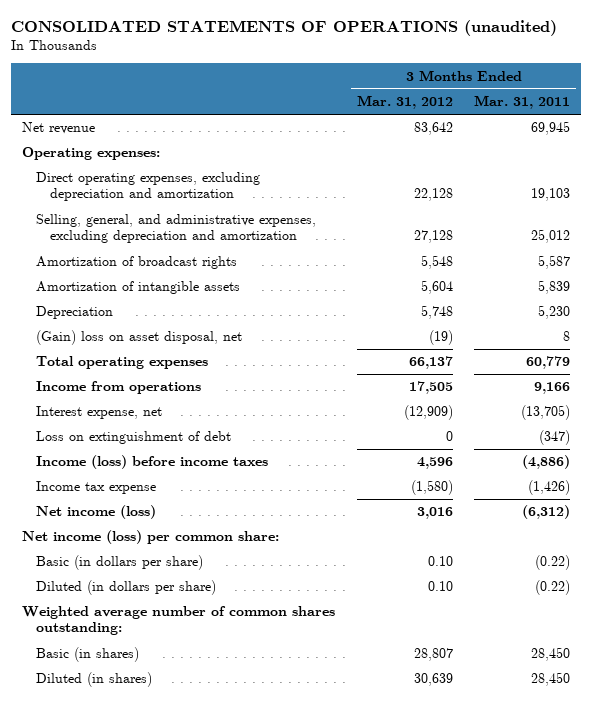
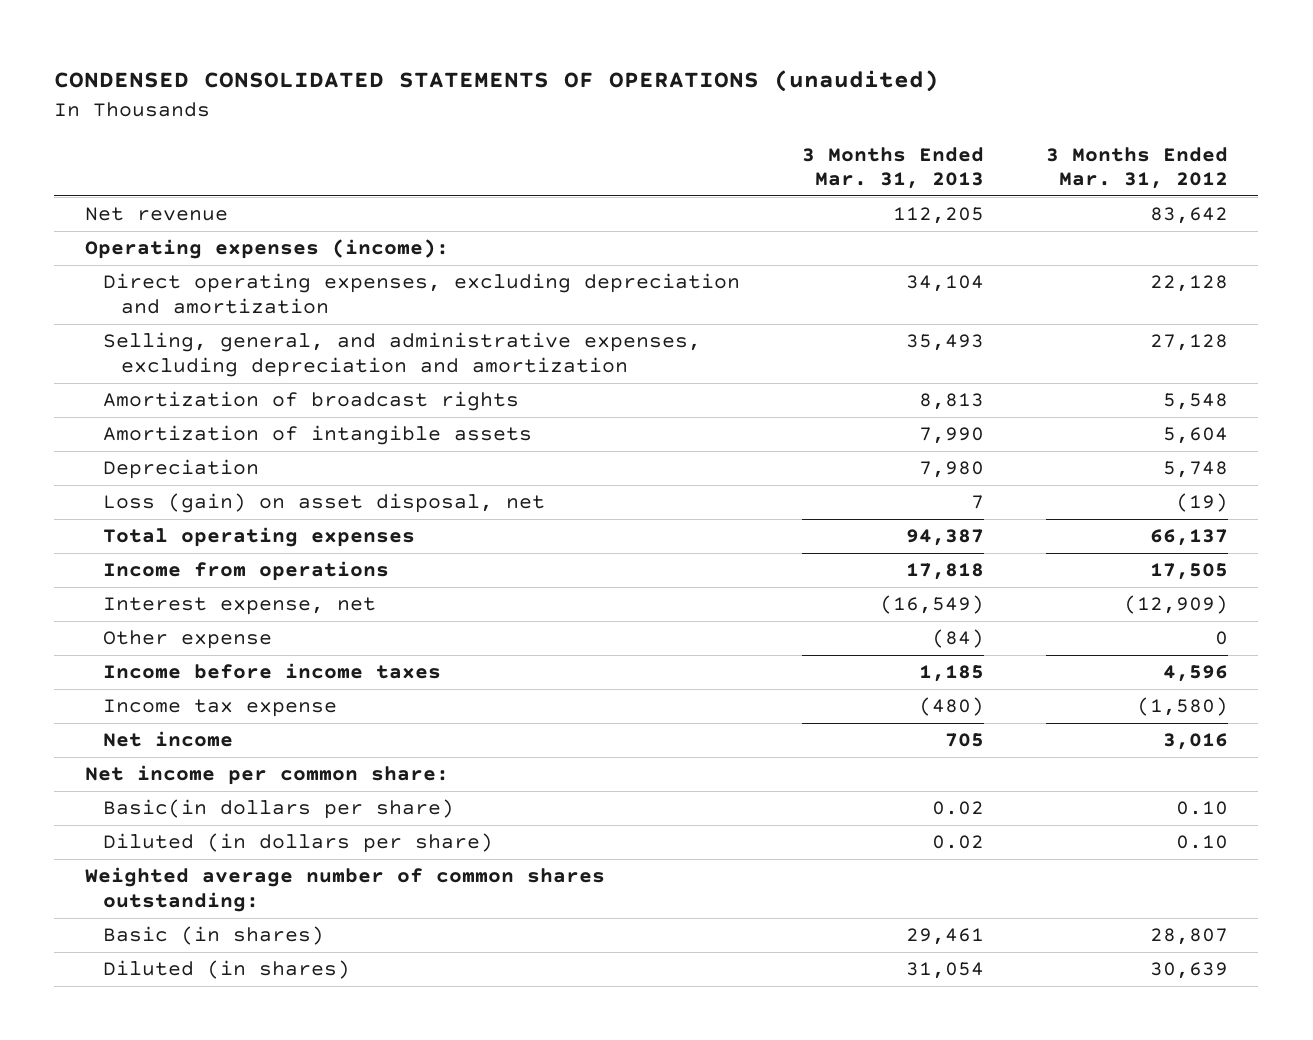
[10,19,557,36] CONSOLIDATED STATEMENTS OF OPERATIONS (unaudited) -> [54,70,940,93] CONDENSED CONSOLIDATED STATEMENTS OF OPERATIONS (unaudited)
[474,95,571,110] Mar. 31, 2011 -> none
none -> [801,146,984,190] 3 Months Ended Mar. 31, 2013
[21,147,160,161] Operating expenses: -> [85,239,450,260] Operating expenses (income):
[36,330,243,346] (Gain) loss on asset disposal, net -> [103,493,546,514] Loss (gain) on asset disposal, net
[36,431,232,445] Loss on extinguishment of debt -> none
none -> [103,630,273,650] Other expense
[36,455,269,470] Income (loss) before income taxes -> [103,663,442,680] Income before income taxes
[36,505,157,520] Net income (loss) -> [103,731,234,748] Net income
[21,530,279,545] Net income (loss) per common share: -> [85,765,450,786] Net income per common share:
[36,555,204,571] Basic (in dollars per share) -> [103,799,455,820] Basic(in dollars per share)

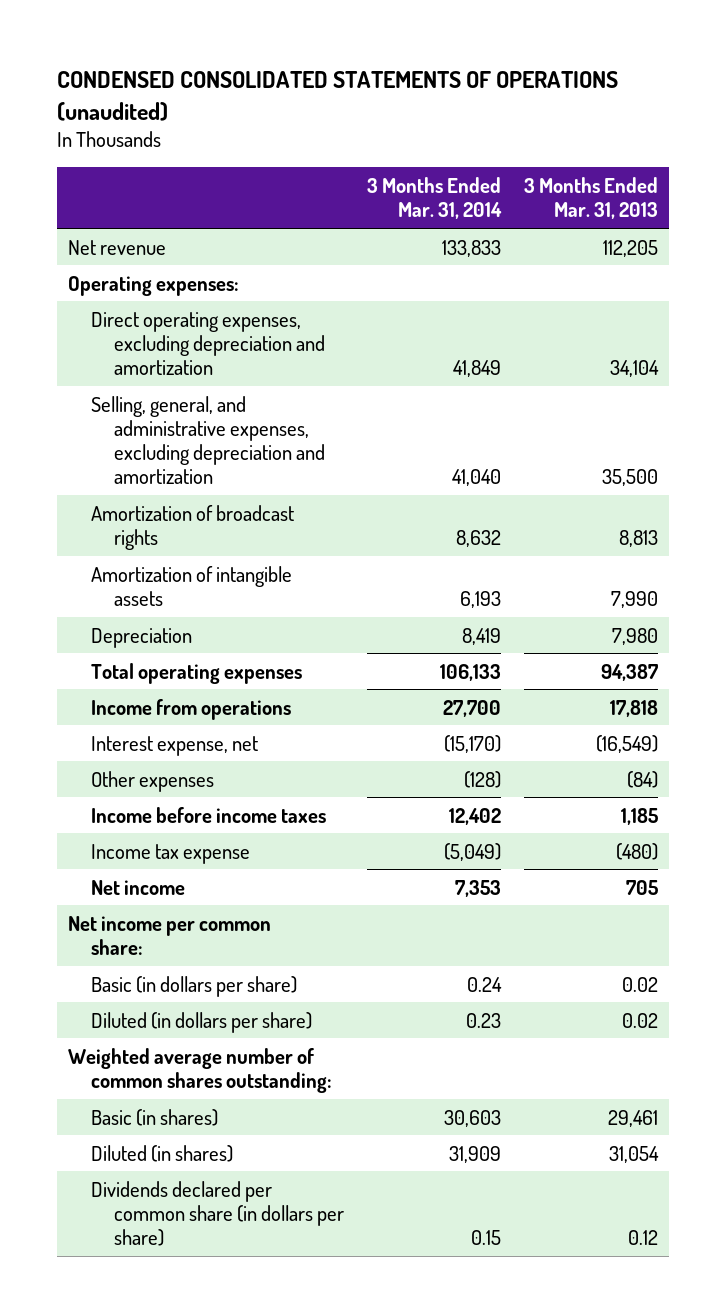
[1045,146,1228,190] 3 Months Ended Mar. 31, 2012 -> none
none -> [366,177,502,220] 3 Months Ended Mar. 31, 2014
[85,239,450,260] Operating expenses (income): -> [68,275,240,296] Operating expenses:
[905,334,984,352] 35,493 -> [601,469,658,487] 35,500
[103,493,546,514] Loss (gain) on asset disposal, net -> none
[103,630,273,650] Other expense -> [91,770,215,792] Other expenses
[103,799,455,820] Basic(in dollars per share) -> [91,975,298,997] Basic (in dollars per share)
none -> [91,1180,345,1247] Dividends declared per common share (in dollars per share)

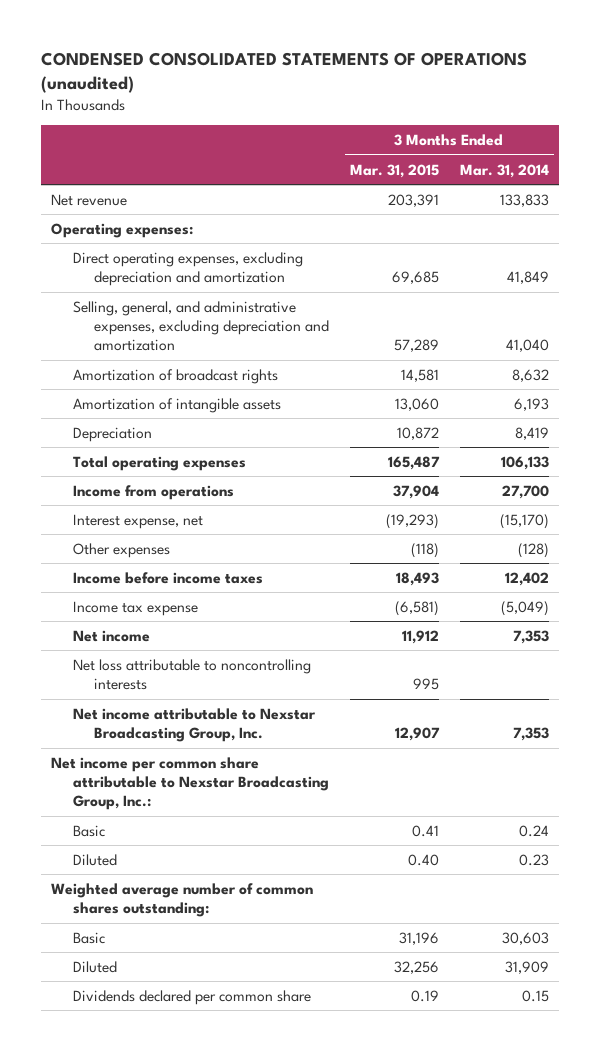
[523,177,658,220] 3 Months Ended Mar. 31, 2013 -> none
none -> [350,163,440,178] Mar. 31, 2015
none -> [72,658,311,690] Net loss attributable to noncontrolling interests
none -> [72,707,316,742] Net income attributable to Nexstar Broadcasting Group, Inc.
[68,915,272,955] Net income per common share: -> [51,756,329,811] Net income per common share attributable to Nexstar Broadcasting Group, Inc.:
[91,975,298,997] Basic (in dollars per share) -> [72,824,105,837] Basic
[91,1011,313,1033] Diluted (in dollars per share) -> [72,853,117,866] Diluted
[91,1108,219,1126] Basic (in shares) -> [72,931,105,944] Basic
[91,1144,234,1162] Diluted (in shares) -> [72,960,117,973] Diluted
[91,1180,345,1247] Dividends declared per common share (in dollars per share) -> [72,989,311,1005] Dividends declared per common share

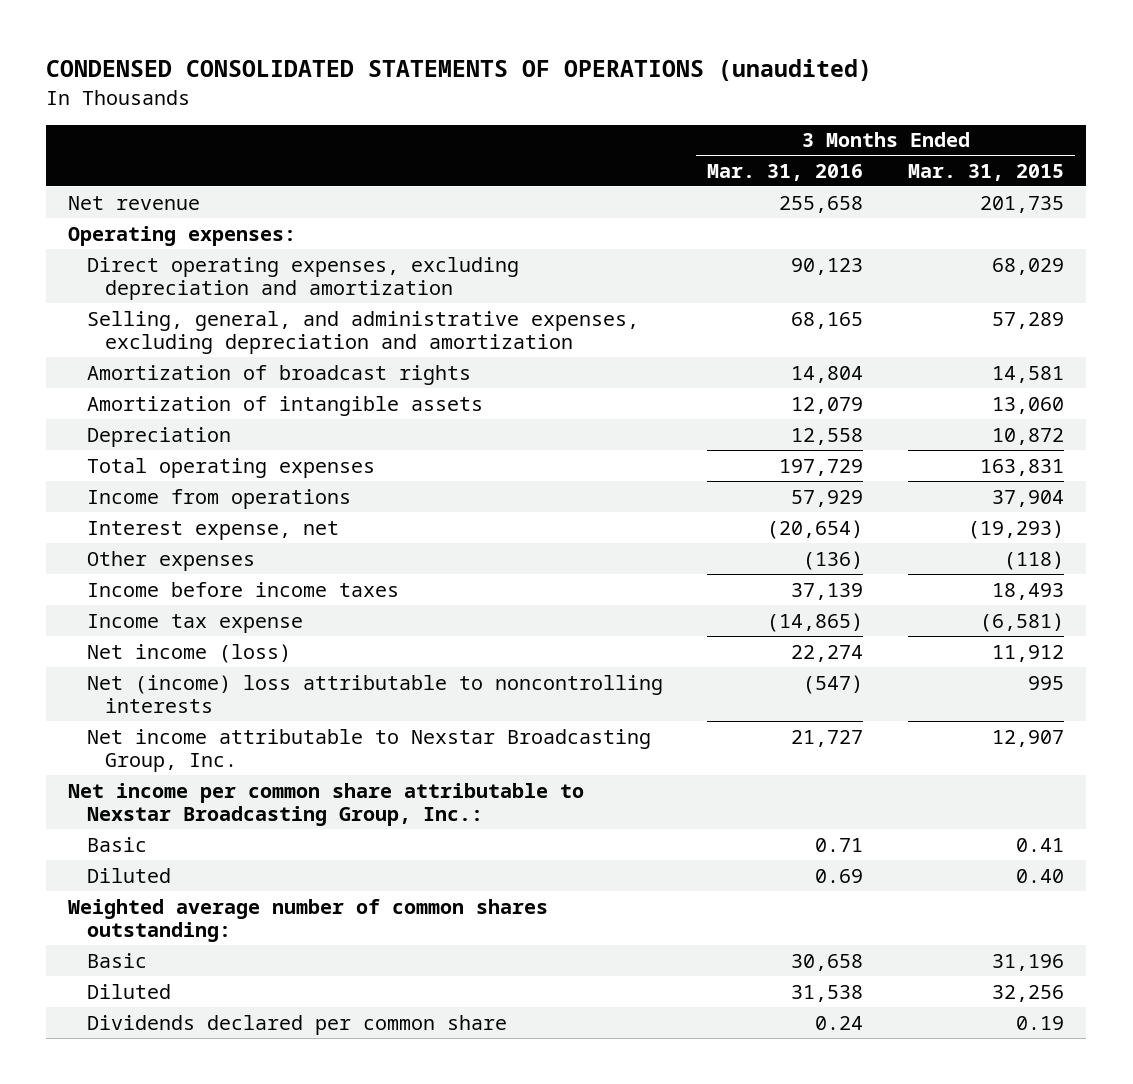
[459,163,549,178] Mar. 31, 2014 -> none
none -> [707,163,864,181] Mar. 31, 2016
[388,193,440,207] 203,391 -> [980,195,1065,213] 201,735
[392,270,440,284] 69,685 -> [992,257,1065,275] 68,029
[388,455,441,470] 165,487 -> [980,458,1065,476] 163,831
[72,629,150,642] Net income -> [86,643,291,663] Net income (loss)
[72,658,311,690] Net loss attributable to noncontrolling interests -> [86,674,663,714] Net (income) loss attributable to noncontrolling interests

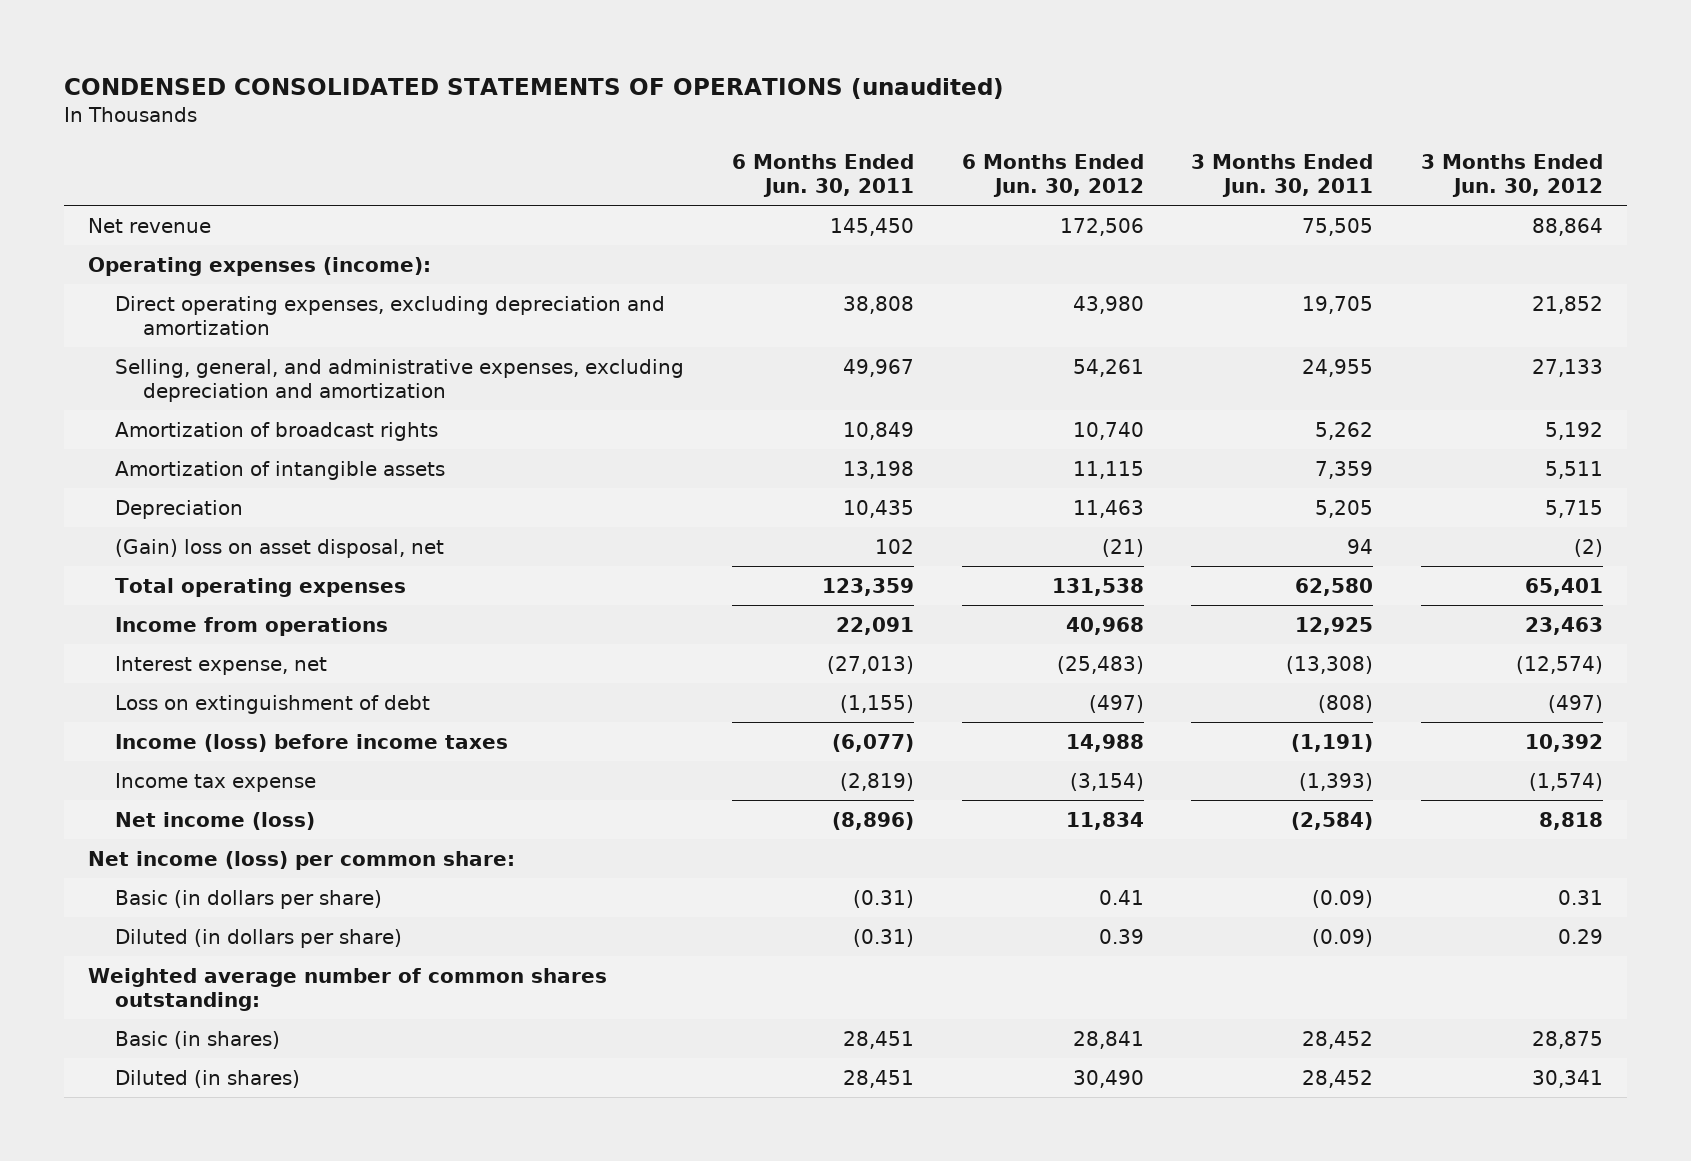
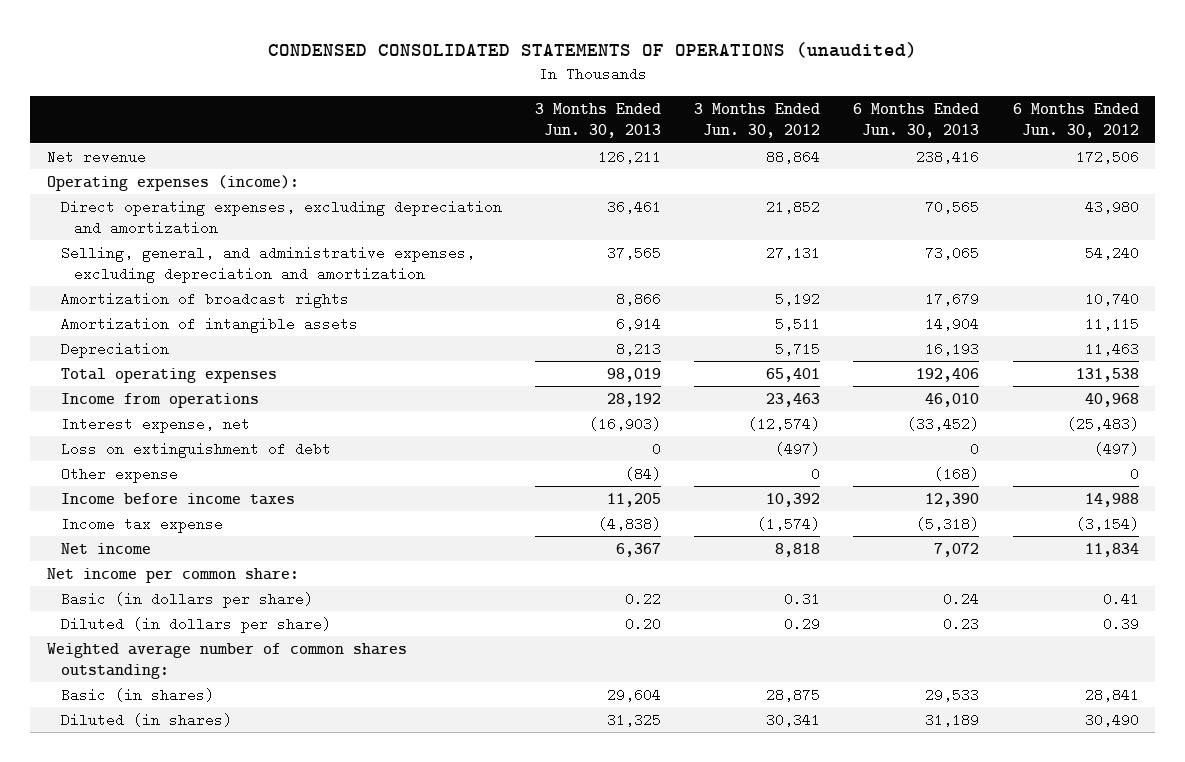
[732,154,915,197] 6 Months Ended Jun. 30, 2011 -> none
[1191,154,1374,197] 3 Months Ended Jun. 30, 2011 -> none
none -> [534,103,661,139] 3 Months Ended Jun. 30, 2013
none -> [853,103,980,139] 6 Months Ended Jun. 30, 2013
[1072,358,1144,377] 54,261 -> [1084,245,1139,260] 54,240
[1532,358,1604,377] 27,133 -> [766,245,821,260] 27,131
[115,538,445,558] (Gain) loss on asset disposal, net -> none
none -> [60,466,178,483] Other expense
[115,733,509,752] Income (loss) before income taxes -> [60,492,295,505] Income before income taxes
[115,811,316,830] Net income (loss) -> [60,542,151,554] Net income
[87,850,515,870] Net income (loss) per common share: -> [46,567,299,583] Net income per common share:

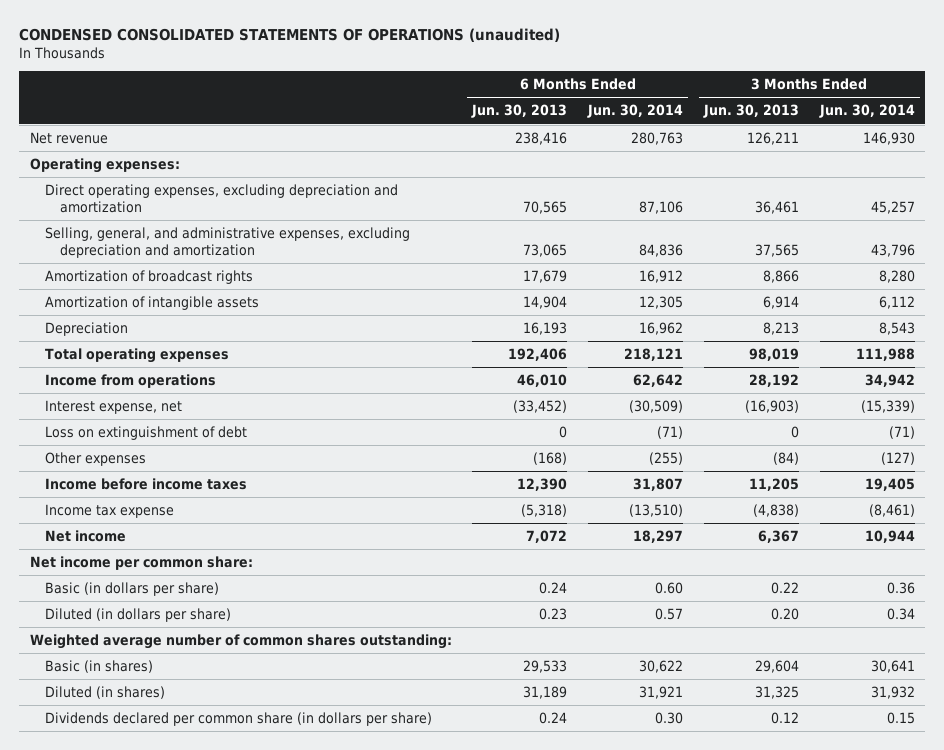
[694,103,821,139] 3 Months Ended Jun. 30, 2012 -> none
[1012,103,1139,139] 6 Months Ended Jun. 30, 2012 -> none
none -> [587,104,684,119] Jun. 30, 2014
none -> [818,104,915,119] Jun. 30, 2014
[46,174,299,191] Operating expenses (income): -> [29,157,180,173] Operating expenses:
[60,466,178,483] Other expense -> [44,451,146,466] Other expenses
none -> [44,711,432,726] Dividends declared per common share (in dollars per share)

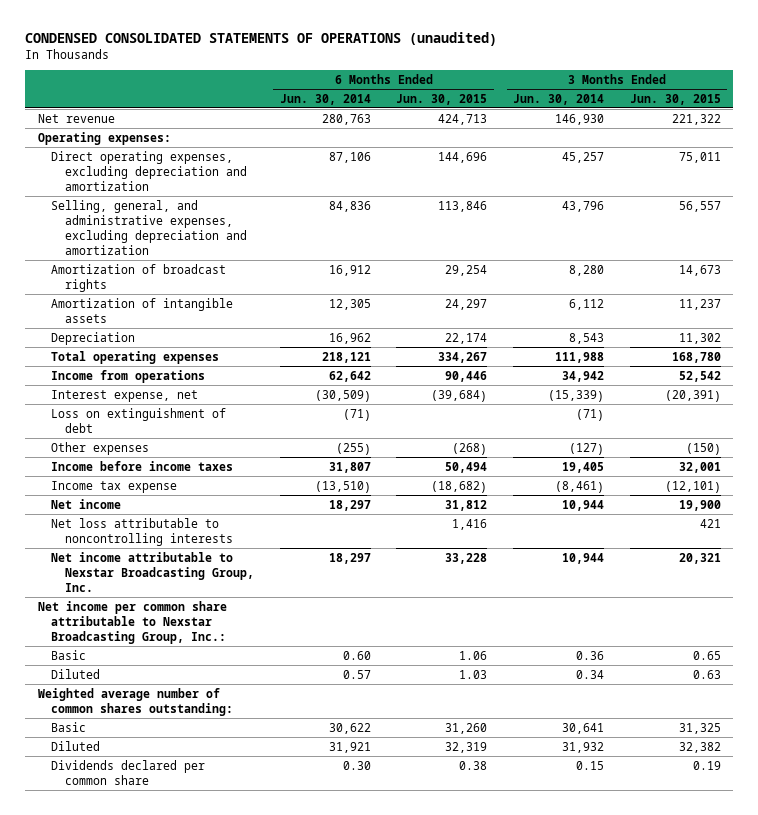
[471,104,568,119] Jun. 30, 2013 -> none
[702,104,799,119] Jun. 30, 2013 -> none
none -> [396,93,488,105] Jun. 30, 2015
none -> [629,93,721,105] Jun. 30, 2015
none -> [51,517,234,546] Net loss attributable to noncontrolling interests
none -> [51,551,255,592] Net income attributable to Nexstar Broadcasting Group, Inc.
[29,555,253,570] Net income per common share: -> [37,600,227,644] Net income per common share attributable to Nexstar Broadcasting Group, Inc.:
[44,581,219,596] Basic (in dollars per share) -> [51,649,87,660] Basic
[44,607,231,622] Diluted (in dollars per share) -> [51,668,101,679] Diluted
[44,659,153,673] Basic (in shares) -> [51,721,87,732] Basic
[44,685,165,699] Diluted (in shares) -> [51,740,101,751] Diluted
[44,711,432,726] Dividends declared per common share (in dollars per share) -> [51,759,206,785] Dividends declared per common share

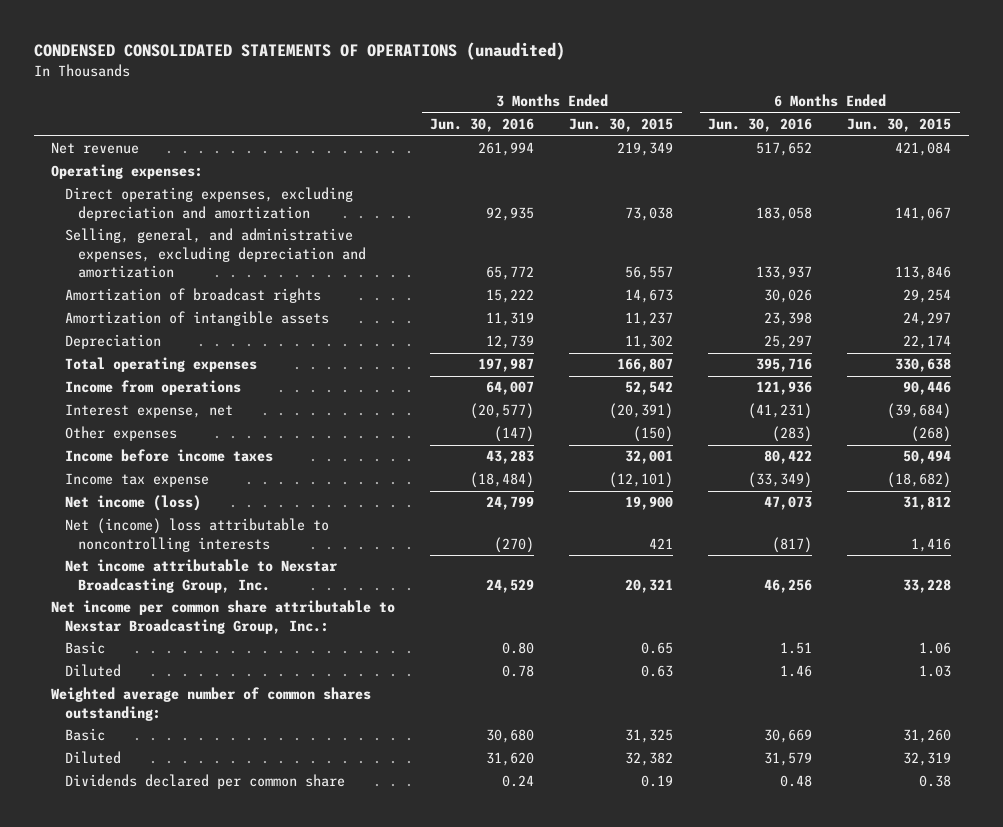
[279,93,371,105] Jun. 30, 2014 -> none
[513,93,605,105] Jun. 30, 2014 -> none
none -> [430,118,535,133] Jun. 30, 2016
none -> [708,118,813,133] Jun. 30, 2016
[438,113,488,125] 424,713 -> [895,142,952,157] 421,084
[671,113,721,125] 221,322 -> [617,142,674,157] 219,349
[438,151,488,163] 144,696 -> [895,206,952,221] 141,067
[678,151,721,163] 75,011 -> [625,206,674,221] 73,038
[438,351,488,363] 334,267 -> [895,358,952,373] 330,638
[671,351,721,363] 168,780 -> [617,358,674,373] 166,807
[51,407,227,433] Loss on extinguishment of debt -> none
[51,498,122,509] Net income -> [64,495,201,512] Net income (loss)
[51,517,234,546] Net loss attributable to noncontrolling interests -> [64,518,329,552] Net (income) loss attributable to noncontrolling interests

